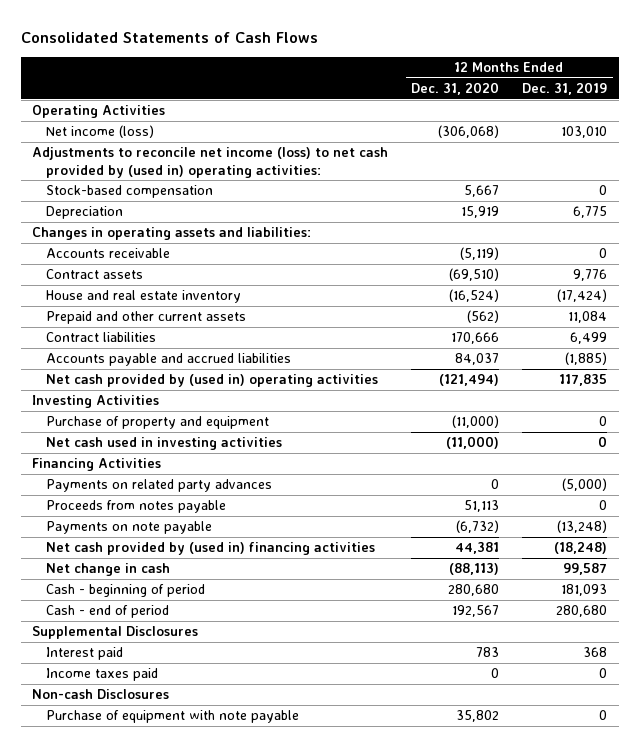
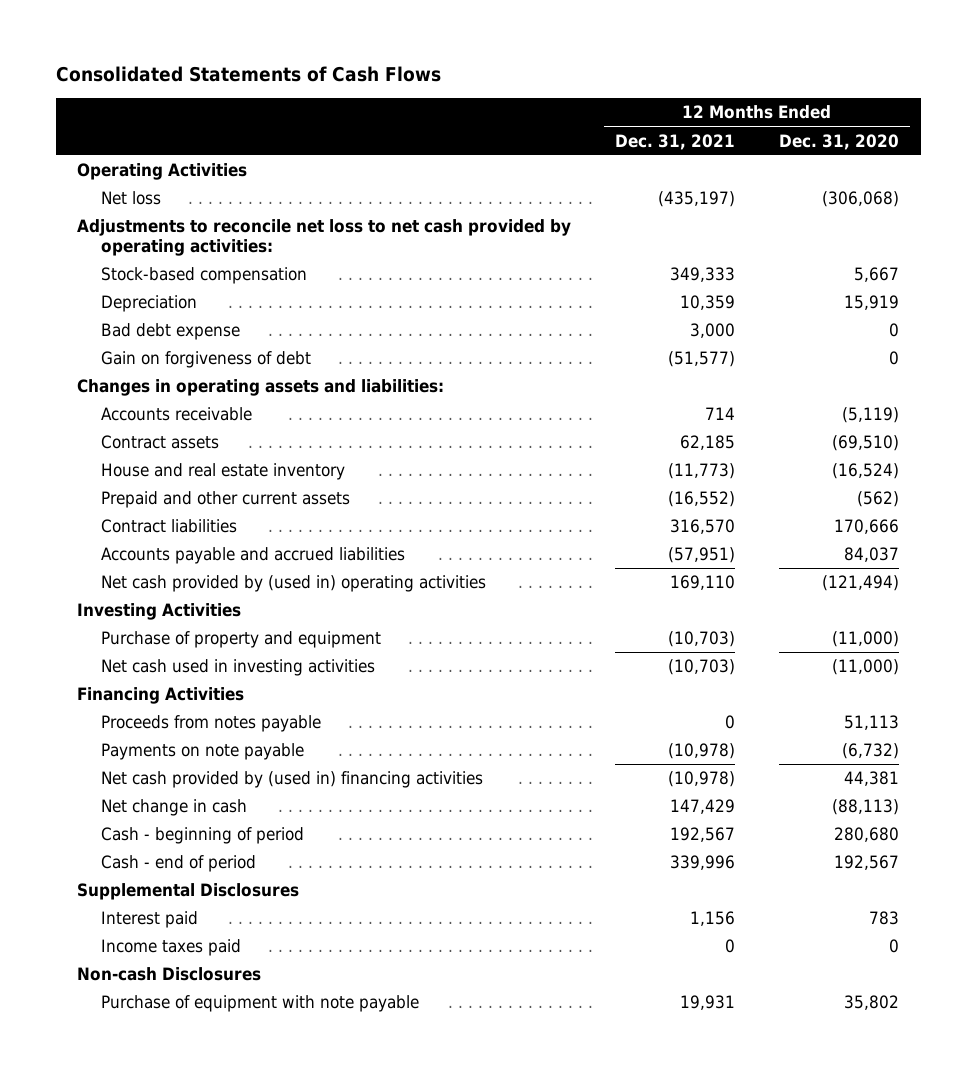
[522,82,608,96] Dec. 31, 2019 -> none
none -> [615,133,736,150] Dec. 31, 2021
[46,125,155,139] Net income (loss) -> [101,191,162,206] Net loss
[32,147,389,178] Adjustments to reconcile net income (loss) to net cash provided by (used in) operating activities: -> [77,219,572,256] Adjustments to reconcile net loss to net cash provided by operating activities:
none -> [101,323,241,341] Bad debt expense
none -> [101,351,312,369] Gain on forgiveness of debt
[46,479,273,493] Payments on related party advances -> none

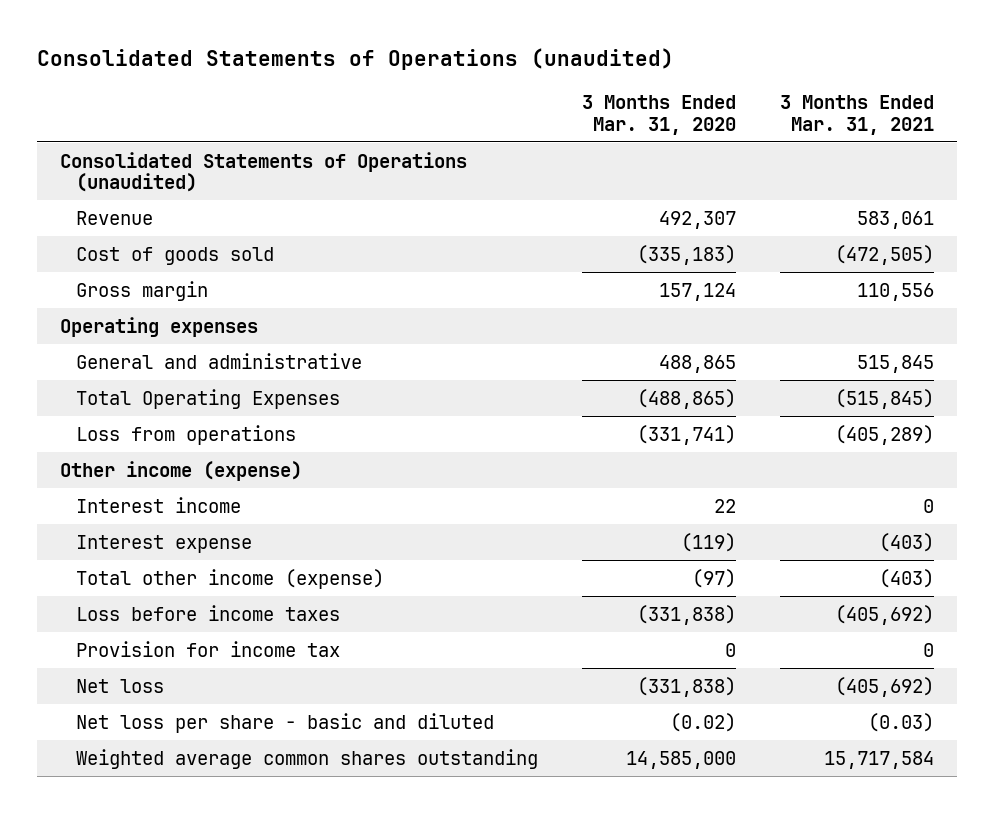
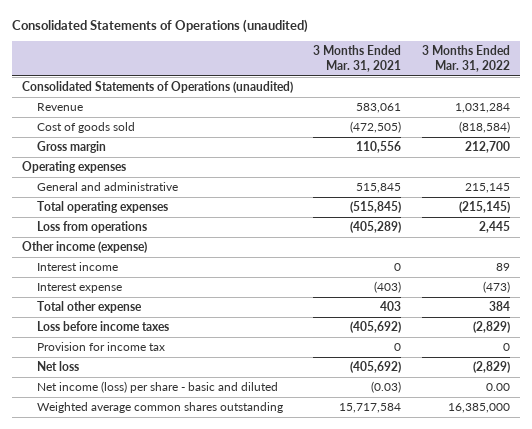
[581,95,736,135] 3 Months Ended Mar. 31, 2020 -> none
none -> [422,45,511,72] 3 Months Ended Mar. 31, 2022
[75,388,340,409] Total Operating Expenses -> [37,201,169,214] Total operating expenses
[75,568,384,589] Total other income (expense) -> [37,301,143,314] Total other expense
[879,568,935,588] (403) -> [380,301,402,312] 403
[75,712,494,733] Net loss per share - basic and diluted -> [37,381,279,394] Net income (loss) per share - basic and diluted

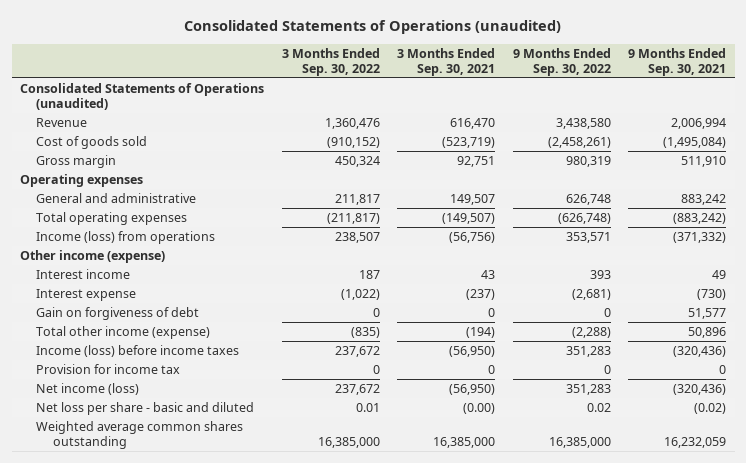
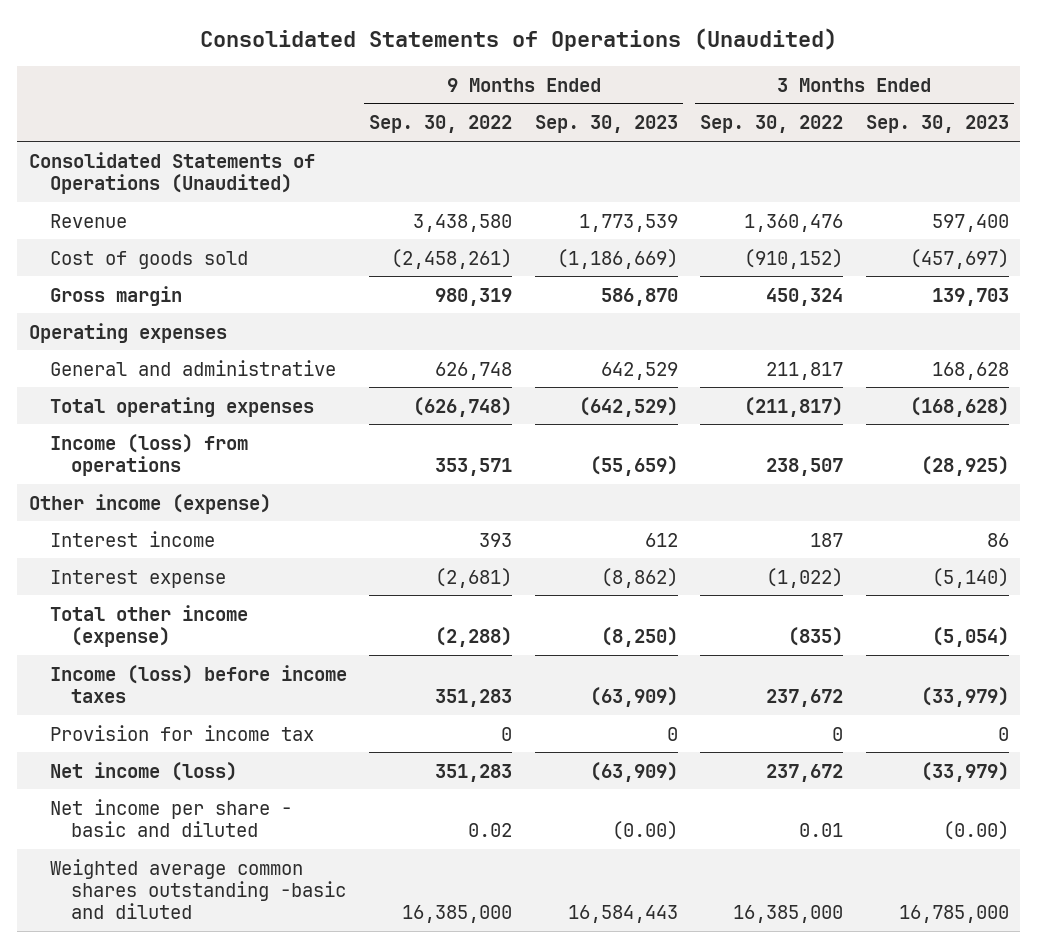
[184,20,562,35] Consolidated Statements of Operations (unaudited) -> [199,28,837,52] Consolidated Statements of Operations (Unaudited)
[397,47,496,76] 3 Months Ended Sep. 30, 2021 -> none
[628,47,727,76] 9 Months Ended Sep. 30, 2021 -> none
none -> [534,115,678,134] Sep. 30, 2023
none -> [865,115,1009,134] Sep. 30, 2023
[20,82,265,111] Consolidated Statements of Operations (unaudited) -> [28,151,315,194] Consolidated Statements of Operations (Unaudited)
[36,306,200,320] Gain on forgiveness of debt -> none
[36,401,255,415] Net loss per share - basic and diluted -> [49,798,292,837] Net income per share - basic and diluted
[36,420,244,450] Weighted average common shares outstanding -> [49,858,347,920] Weighted average common shares outstanding -basic and diluted

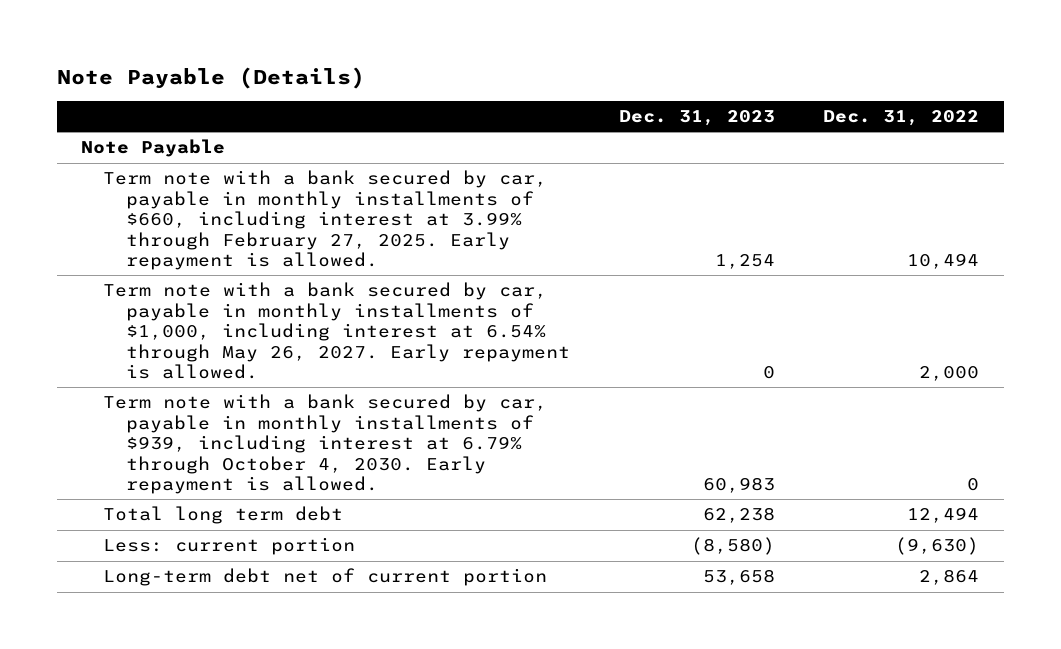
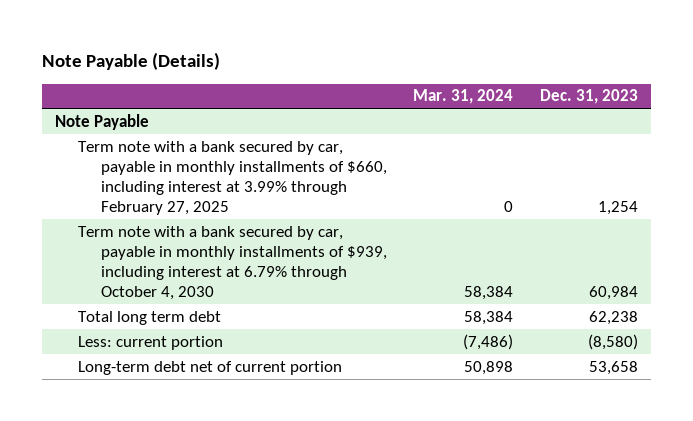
[823,110,980,127] Dec. 31, 2022 -> none
none -> [413,89,514,105] Mar. 31, 2024
[103,282,570,380] Term note with a bank secured by car, payable in monthly installments of $1,000, including interest at 6.54% through May 26, 2027. Early repayment is allowed. -> none
[103,170,548,271] Term note with a bank secured by car, payable in monthly installments of $660, including interest at 3.99% through February 27, 2025. Early repayment is allowed. -> [78,140,388,215] Term note with a bank secured by car, payable in monthly installments of $660, including interest at 3.99% through February 27, 2025
[103,394,548,495] Term note with a bank secured by car, payable in monthly installments of $939, including interest at 6.79% through October 4, 2030. Early repayment is allowed. -> [78,225,388,300] Term note with a bank secured by car, payable in monthly installments of $939, including interest at 6.79% through October 4, 2030
[702,477,775,494] 60,983 -> [588,285,638,300] 60,984

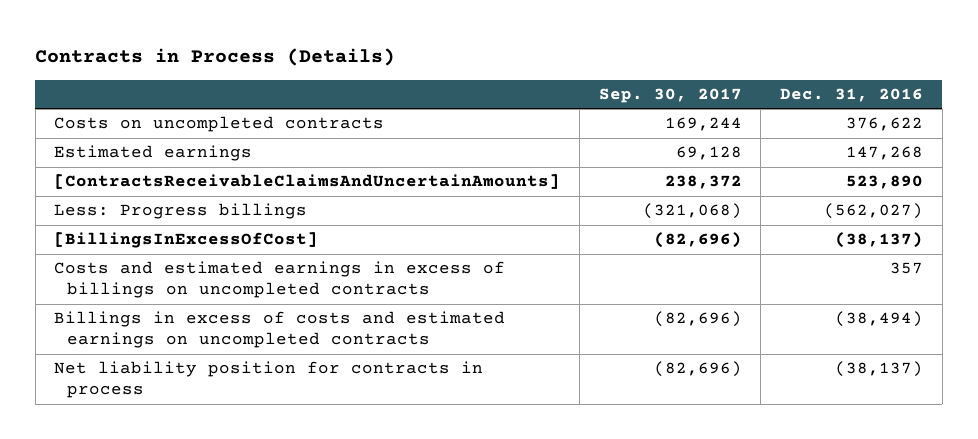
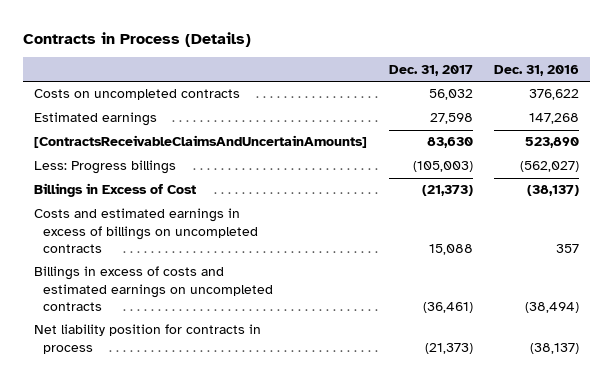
[598,88,742,104] Sep. 30, 2017 -> none
none -> [388,64,473,76] Dec. 31, 2017
[54,232,319,249] [BillingsInExcessOfCost] -> [33,183,196,198] Billings in Excess of Cost

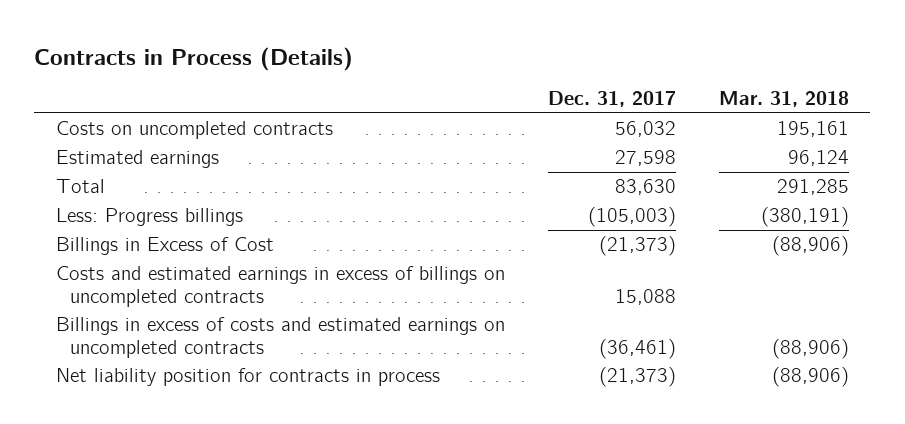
[494,64,580,76] Dec. 31, 2016 -> none
none -> [718,91,849,108] Mar. 31, 2018
[33,135,367,149] [ContractsReceivableClaimsAndUncertainAmounts] -> [55,179,105,194] Total

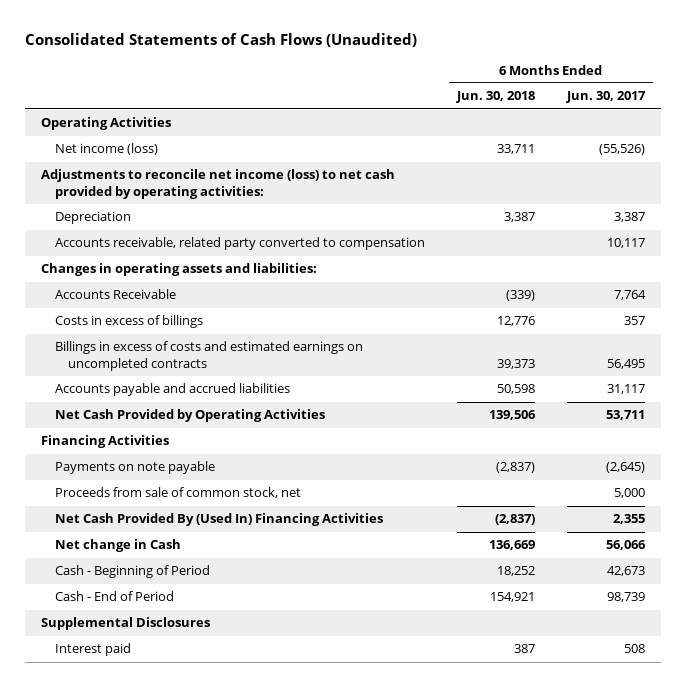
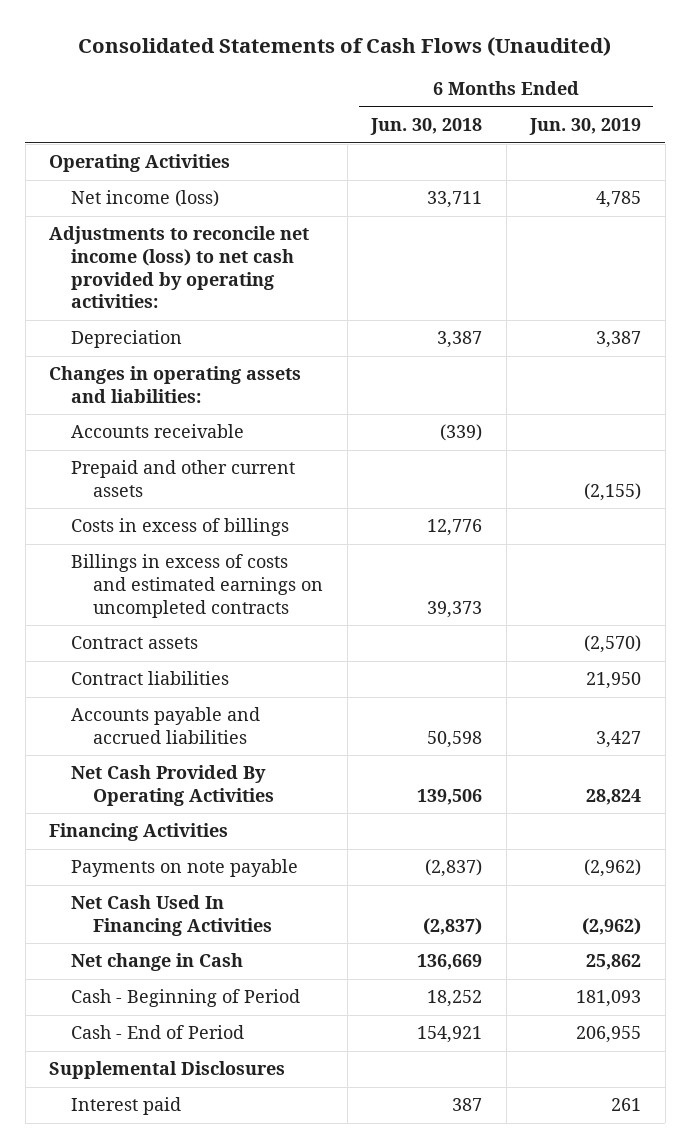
[565,91,646,104] Jun. 30, 2017 -> none
none -> [529,118,642,136] Jun. 30, 2019
[54,237,425,251] Accounts receivable, related party converted to compensation -> none
[54,289,176,300] Accounts Receivable -> [71,424,245,439] Accounts receivable
none -> [71,460,296,498] Prepaid and other current assets
none -> [71,636,199,650] Contract assets
none -> [71,671,230,686] Contract liabilities
[54,409,325,423] Net Cash Provided by Operating Activities -> [71,765,275,807] Net Cash Provided By Operating Activities
[54,487,301,499] Proceeds from sale of common stock, net -> none
[54,513,383,527] Net Cash Provided By (Used In) Financing Activities -> [71,895,273,937] Net Cash Used In Financing Activities

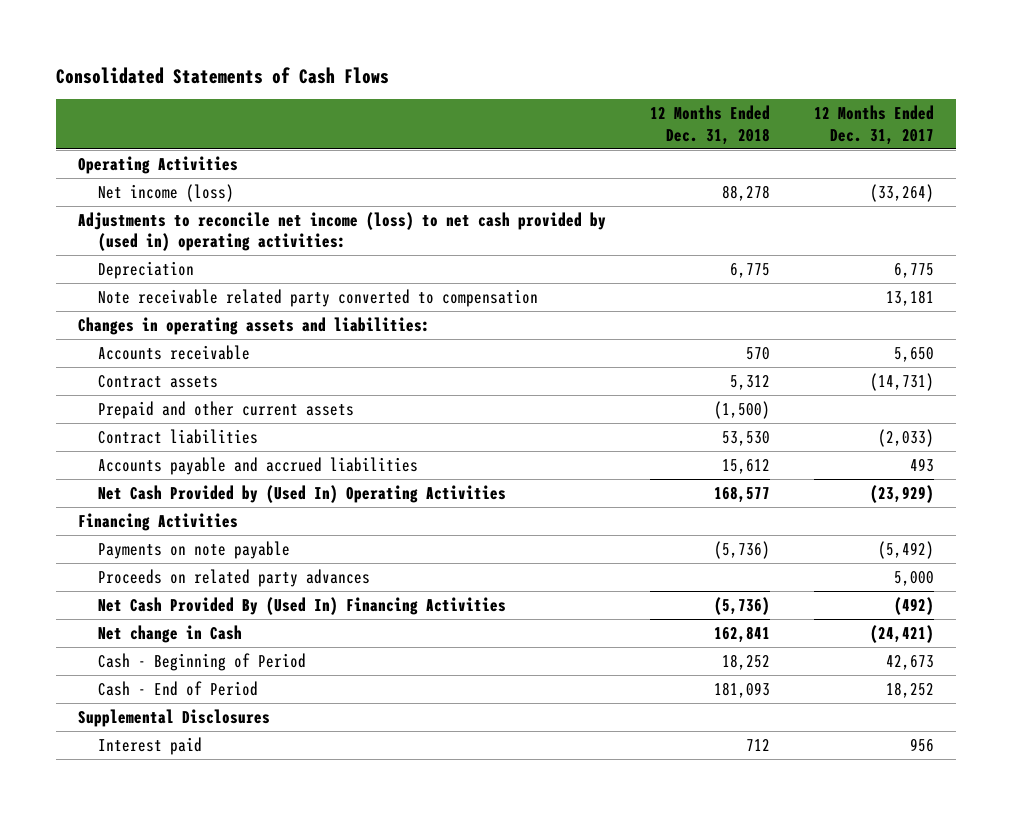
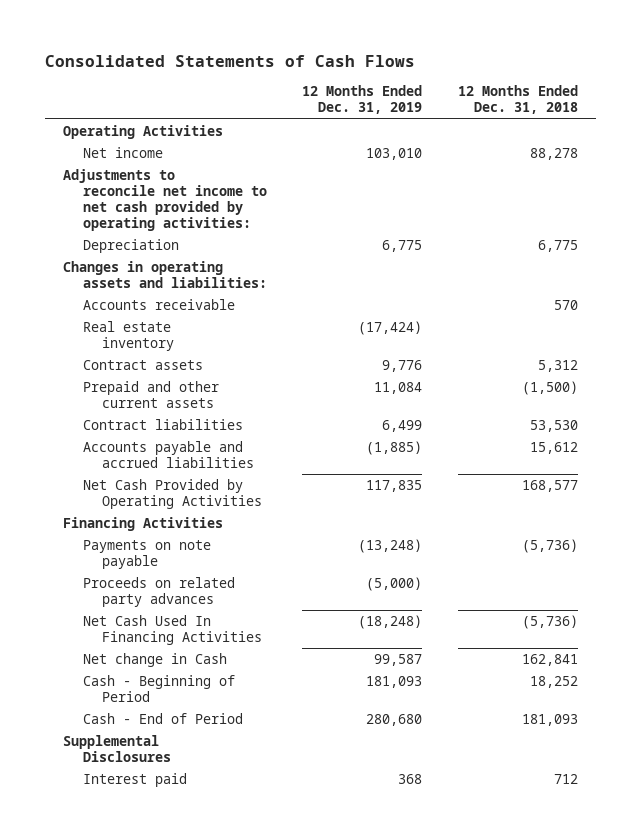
[813,105,934,145] 12 Months Ended Dec. 31, 2017 -> none
none -> [302,85,423,115] 12 Months Ended Dec. 31, 2019
[98,183,235,202] Net income (loss) -> [82,147,163,159] Net income
[78,211,607,252] Adjustments to reconcile net income (loss) to net cash provided by (used in) operating activities: -> [63,169,267,232] Adjustments to reconcile net income to net cash provided by operating activities:
[98,288,539,307] Note receivable related party converted to compensation -> none
none -> [82,321,175,352] Real estate inventory
[98,484,507,503] Net Cash Provided by (Used In) Operating Activities -> [82,479,263,510] Net Cash Provided by Operating Activities
[98,596,507,615] Net Cash Provided By (Used In) Financing Activities -> [82,615,263,646] Net Cash Used In Financing Activities

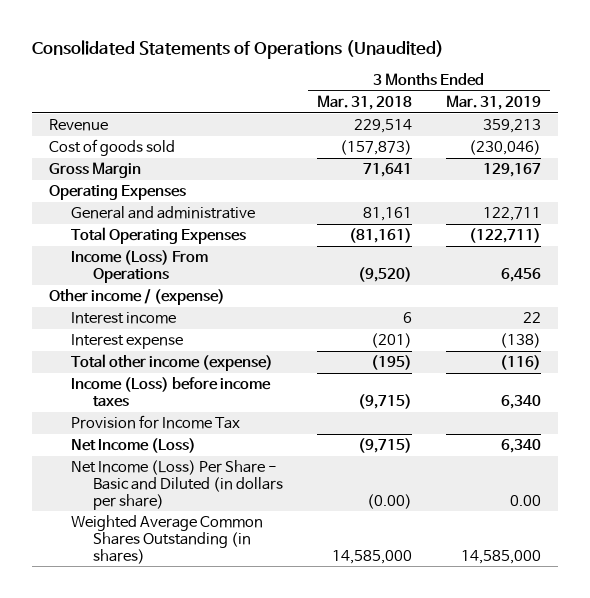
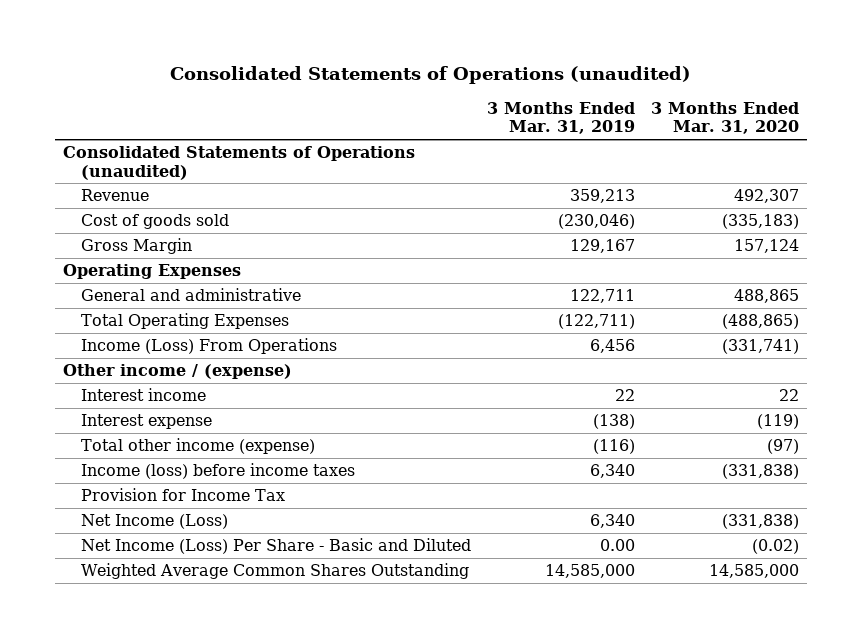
[32,40,445,60] Consolidated Statements of Operations (Unaudited) -> [170,65,692,84] Consolidated Statements of Operations (unaudited)
[317,94,413,110] Mar. 31, 2018 -> none
none -> [650,101,799,135] 3 Months Ended Mar. 31, 2020
none -> [63,146,416,180] Consolidated Statements of Operations (unaudited)
[71,377,272,407] Income (Loss) before income taxes -> [80,463,355,480] Income (loss) before income taxes
[71,460,283,510] Net Income (Loss) Per Share - Basic and Diluted (in dollars per share) -> [80,538,471,555] Net Income (Loss) Per Share - Basic and Diluted
[71,515,264,564] Weighted Average Common Shares Outstanding (in shares) -> [80,563,469,580] Weighted Average Common Shares Outstanding

